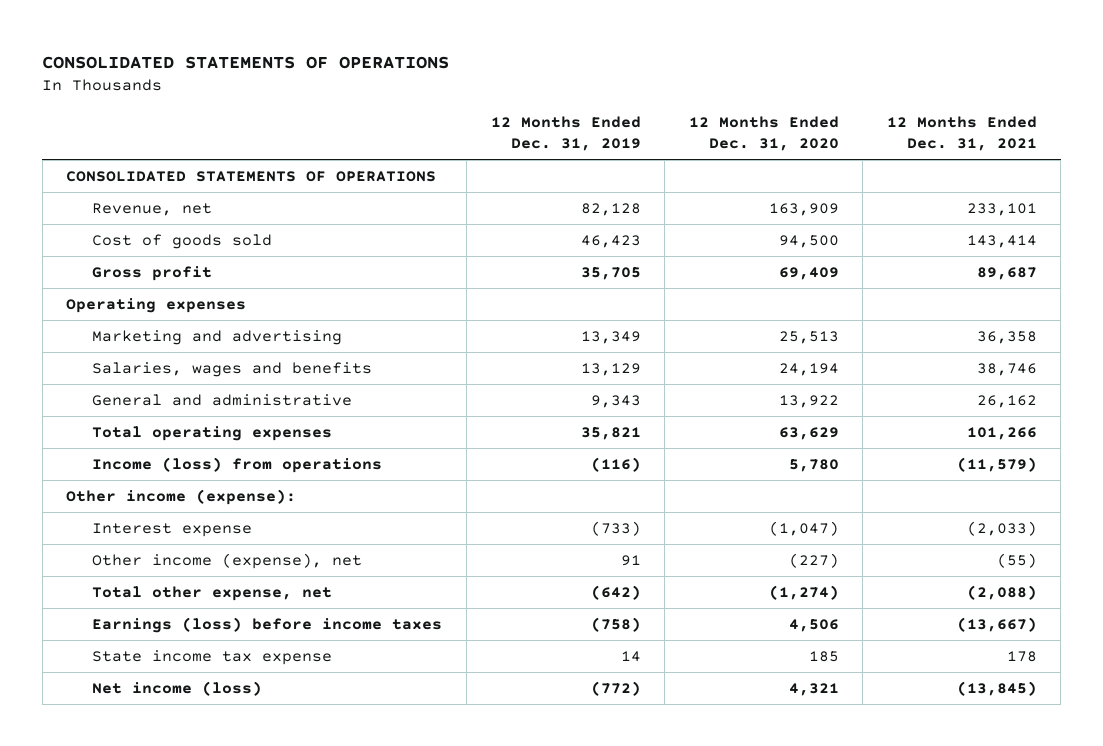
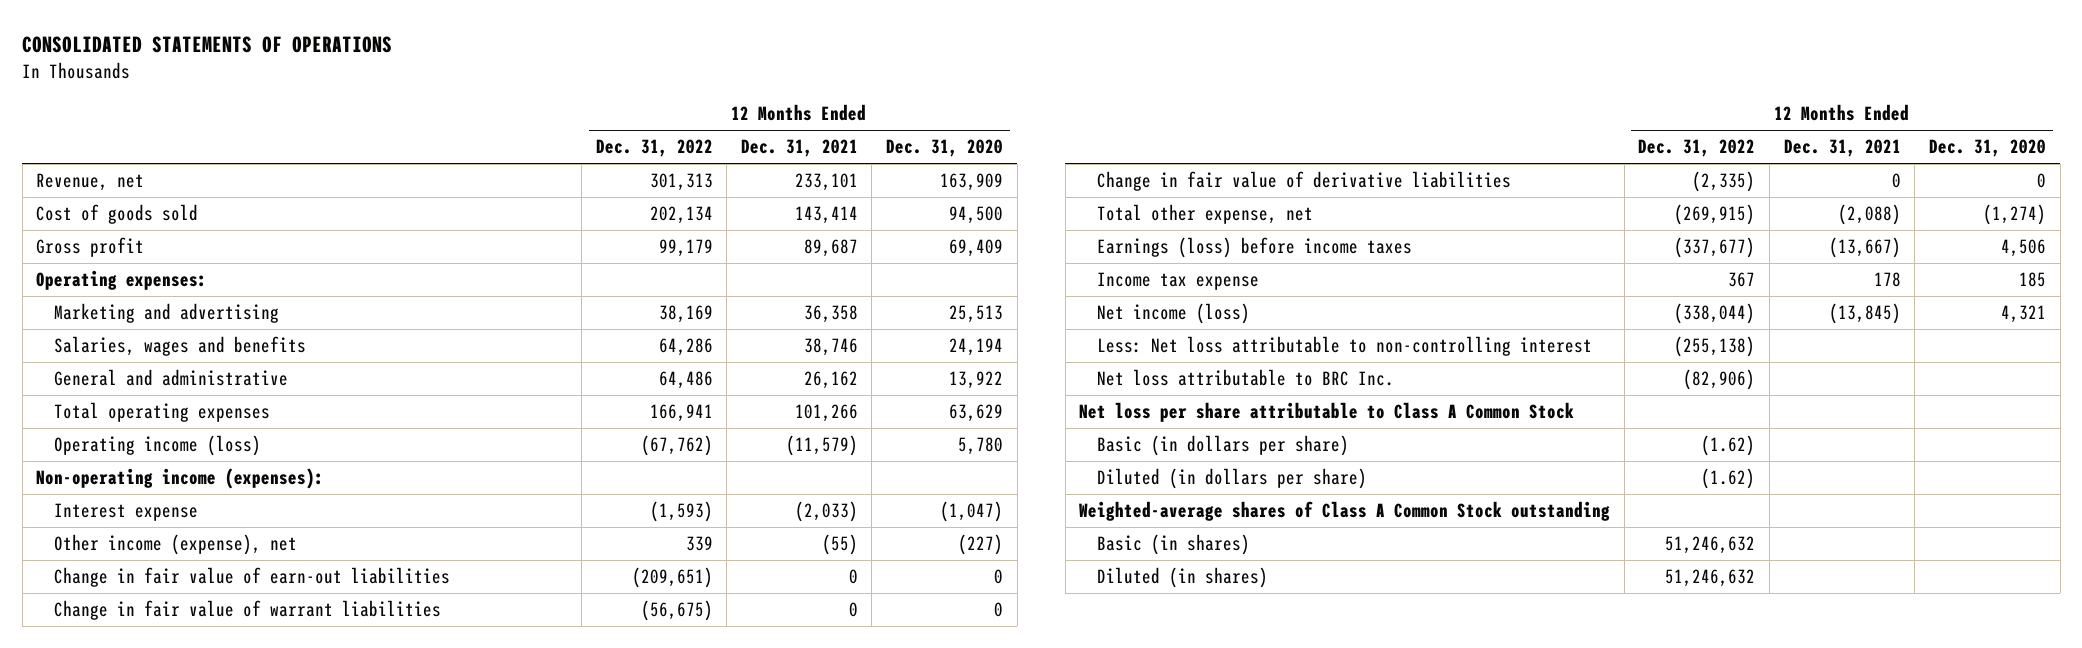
[490,116,641,151] 12 Months Ended Dec. 31, 2019 -> none
none -> [595,139,713,158] Dec. 31, 2022
[66,170,437,182] CONSOLIDATED STATEMENTS OF OPERATIONS -> none
[66,297,247,313] Operating expenses -> [36,270,208,291] Operating expenses:
[92,456,383,473] Income (loss) from operations -> [54,435,262,457] Operating income (loss)
[66,488,297,505] Other income (expense): -> [36,468,325,490] Non-operating income (expenses):
none -> [54,567,451,588] Change in fair value of earn-out liabilities
none -> [54,600,442,621] Change in fair value of warrant liabilities
none -> [1097,171,1512,192] Change in fair value of derivative liabilities
[92,649,333,665] State income tax expense -> [1097,272,1260,291] Income tax expense
none -> [1097,336,1593,357] Less: Net loss attributable to non-controlling interest
none -> [1097,369,1395,387] Net loss attributable to BRC Inc.
none -> [1079,402,1575,423] Net loss per share attributable to Class A Common Stock
none -> [1097,435,1350,457] Basic (in dollars per share)
none -> [1097,468,1368,490] Diluted (in dollars per share)
none -> [1079,501,1611,522] Weighted-average shares of Class A Common Stock outstanding
none -> [1097,534,1251,556] Basic (in shares)
none -> [1097,567,1269,589] Diluted (in shares)

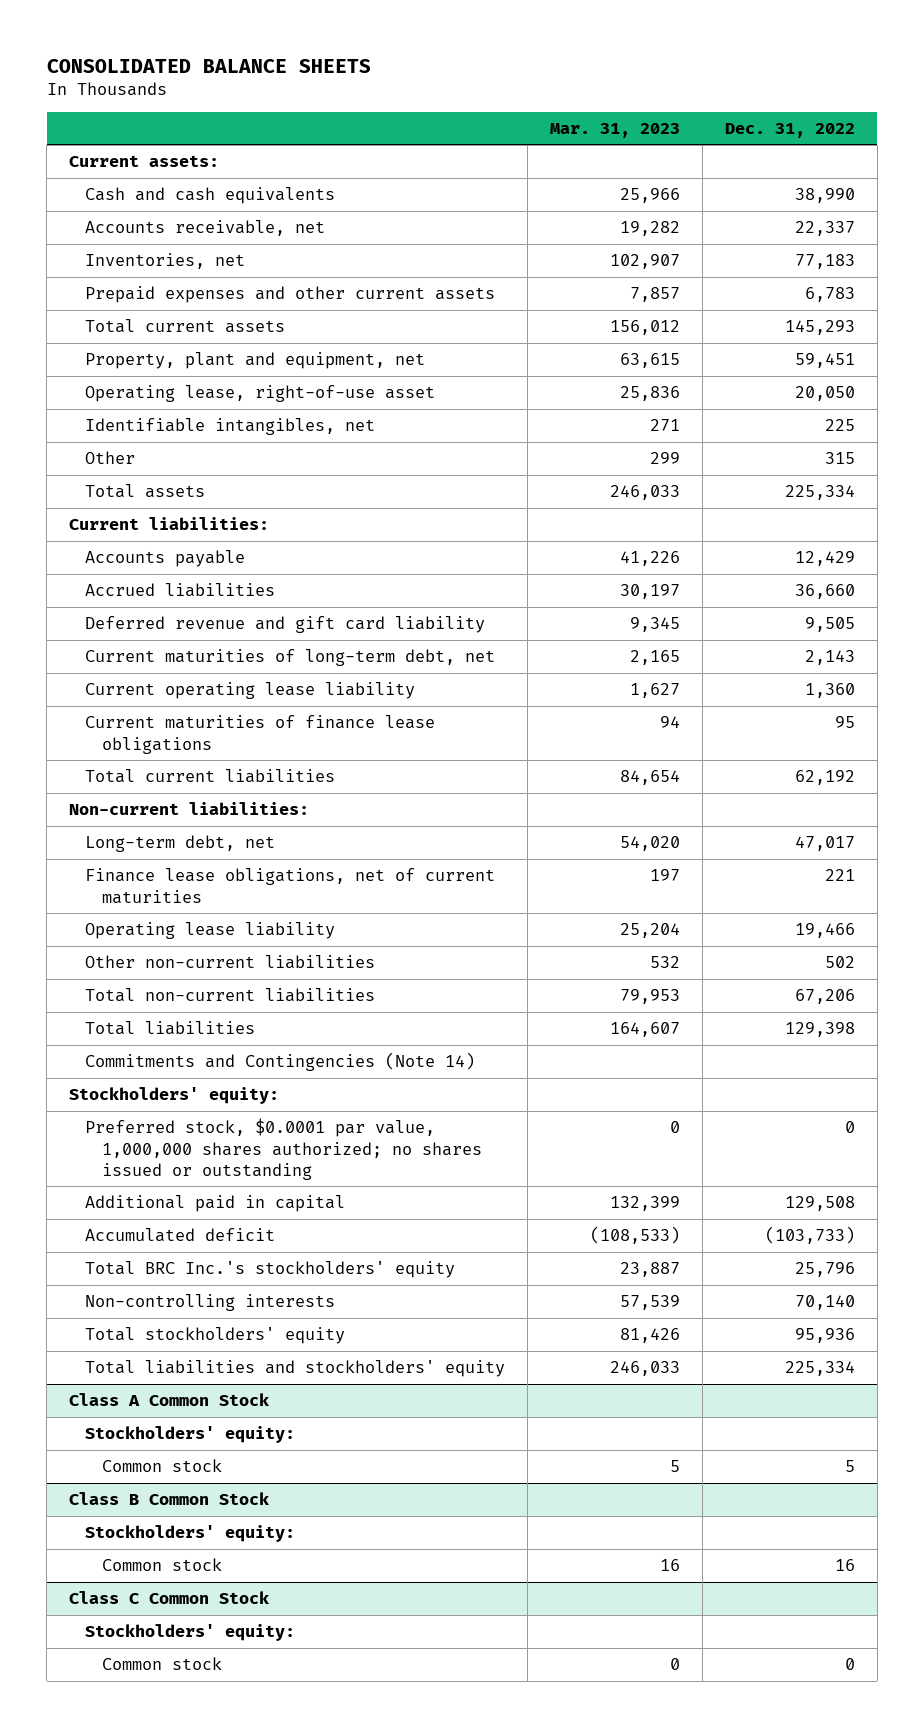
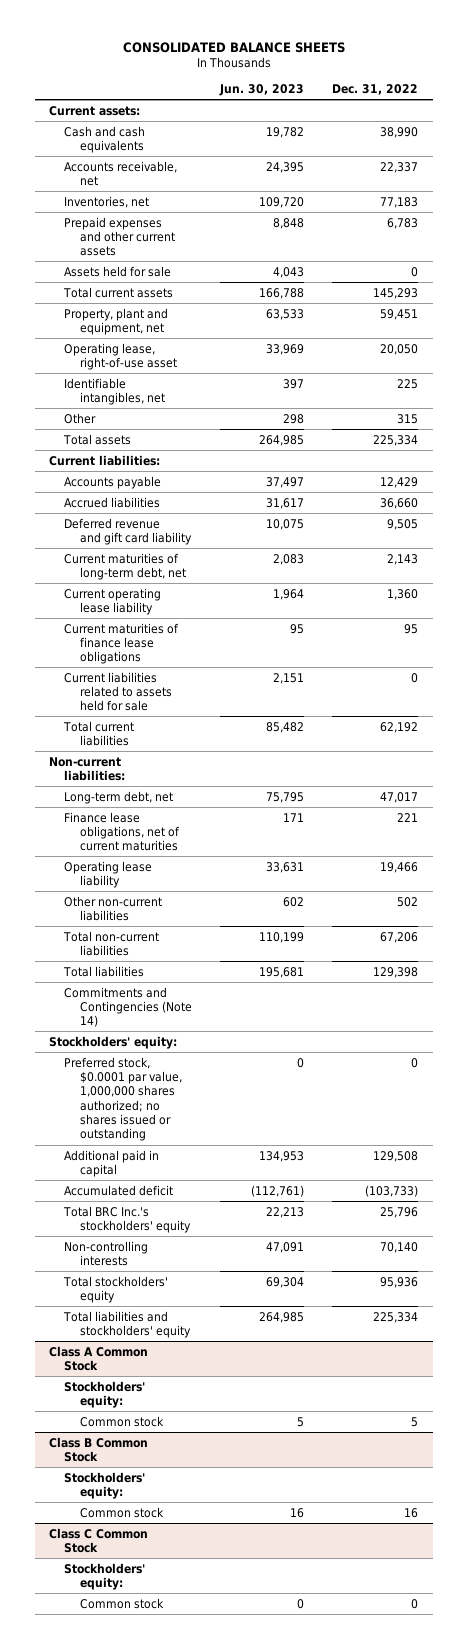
[550,123,681,139] Mar. 31, 2023 -> none
none -> [219,84,305,97] Jun. 30, 2023
none -> [64,265,172,277] Assets held for sale
none -> [64,671,173,712] Current liabilities related to assets held for sale

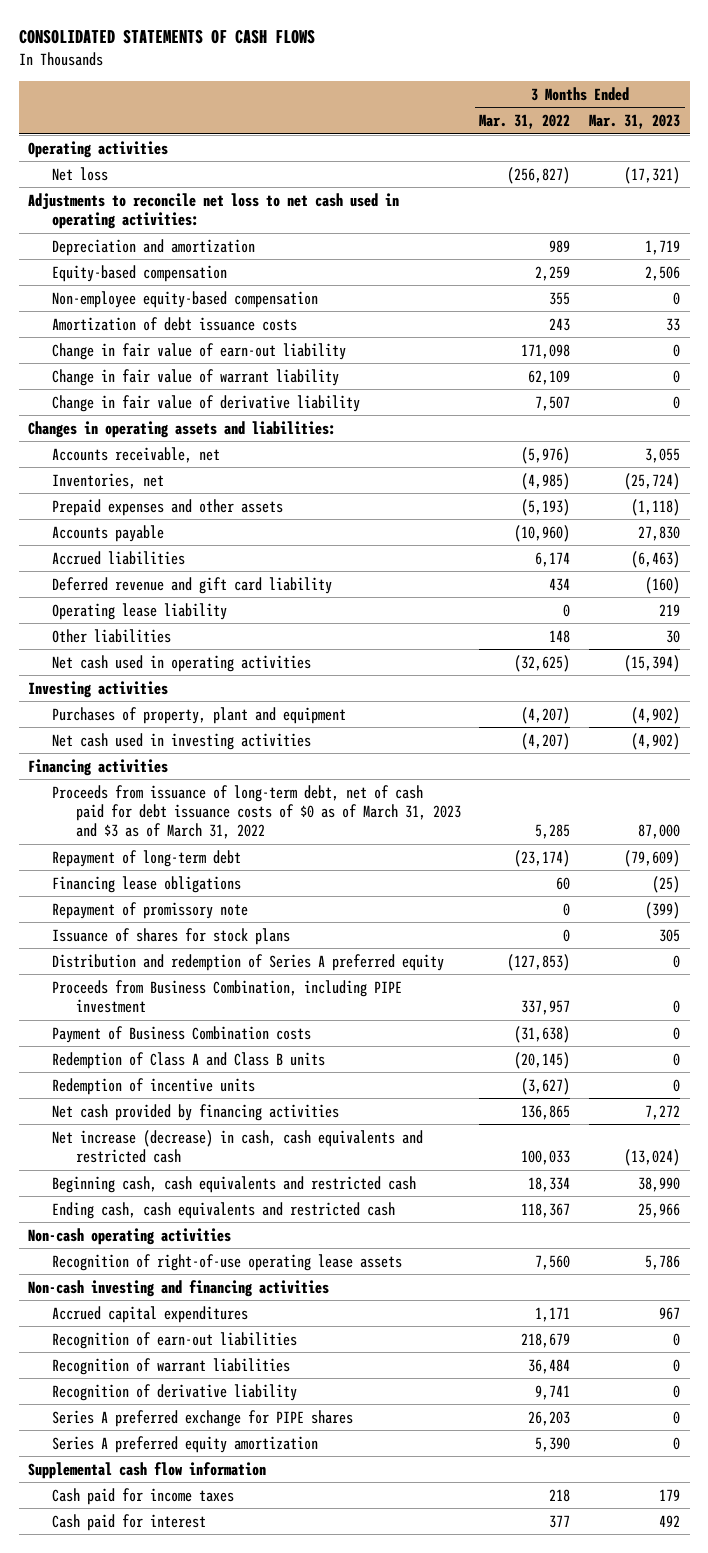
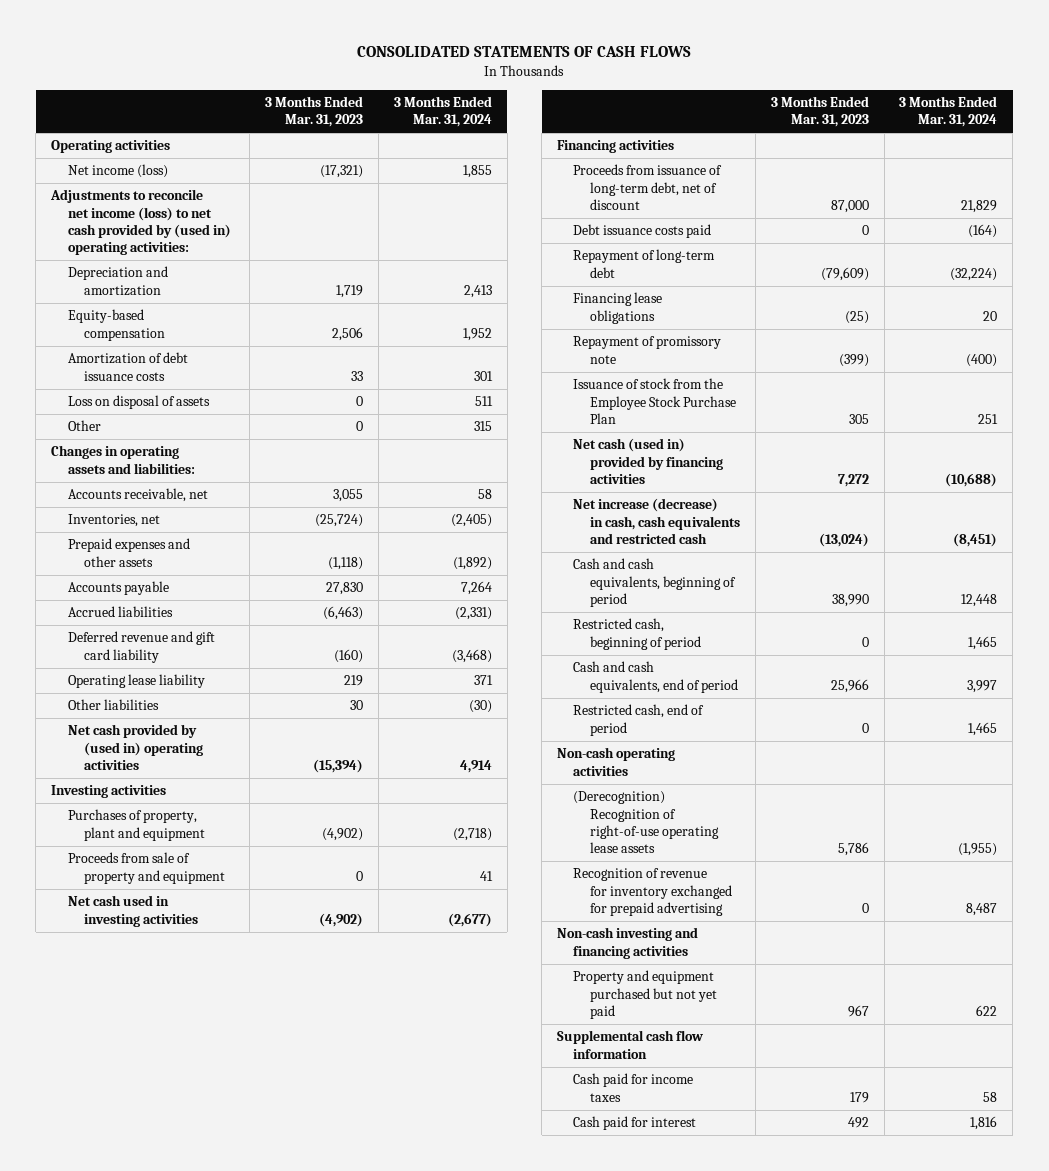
[479,114,571,130] Mar. 31, 2022 -> none
none -> [393,96,492,128] 3 Months Ended Mar. 31, 2024
[51,166,108,181] Net loss -> [67,164,168,179] Net income (loss)
[28,192,400,229] Adjustments to reconcile net loss to net cash used in operating activities: -> [50,189,231,256] Adjustments to reconcile net income (loss) to net cash provided by (used in) operating activities:
[51,290,318,308] Non-employee equity-based compensation -> none
[51,342,346,360] Change in fair value of earn-out liability -> none
[51,368,339,386] Change in fair value of warrant liability -> none
[51,394,360,412] Change in fair value of derivative liability -> none
none -> [67,395,210,410] Loss on disposal of assets
none -> [67,420,101,432] Other
[51,654,311,672] Net cash used in operating activities -> [67,724,204,771] Net cash provided by (used in) operating activities
none -> [67,852,226,884] Proceeds from sale of property and equipment
[51,784,461,840] Proceeds from issuance of long-term debt, net of cash paid for debt issuance costs of $0 as of March 31, 2023 and $3 as of March 31, 2022 -> [573,164,723,211] Proceeds from issuance of long-term debt, net of discount
none -> [573,224,712,239] Debt issuance costs paid
[51,953,444,971] Distribution and redemption of Series A preferred equity -> none
[51,979,402,1013] Proceeds from Business Combination, including PIPE investment -> none
[51,1025,311,1043] Payment of Business Combination costs -> none
[51,1051,325,1069] Redemption of Class A and Class B units -> none
[51,1077,255,1095] Redemption of incentive units -> none
[51,927,290,945] Issuance of shares for stock plans -> [573,378,737,425] Issuance of stock from the Employee Stock Purchase Plan
[51,1103,339,1121] Net cash provided by financing activities -> [573,438,724,485] Net cash (used in) provided by financing activities
[51,1175,416,1193] Beginning cash, cash equivalents and restricted cash -> [573,558,737,608] Cash and cash equivalents, beginning of period
none -> [573,618,702,650] Restricted cash, beginning of period
[51,1201,395,1219] Ending cash, cash equivalents and restricted cash -> [573,661,739,693] Cash and cash equivalents, end of period
none -> [573,704,705,736] Restricted cash, end of period
[51,1253,402,1271] Recognition of right-of-use operating lease assets -> [573,791,720,854] (Derecognition) Recognition of right-of-use operating lease assets
none -> [573,868,733,917] Recognition of revenue for inventory exchanged for prepaid advertising
[51,1331,297,1349] Recognition of earn-out liabilities -> none
[51,1357,290,1375] Recognition of warrant liabilities -> none
[51,1383,297,1401] Recognition of derivative liability -> none
[51,1409,353,1427] Series A preferred exchange for PIPE shares -> none
[51,1435,318,1453] Series A preferred equity amortization -> none
[51,1305,248,1323] Accrued capital expenditures -> [573,970,718,1020] Property and equipment purchased but not yet paid

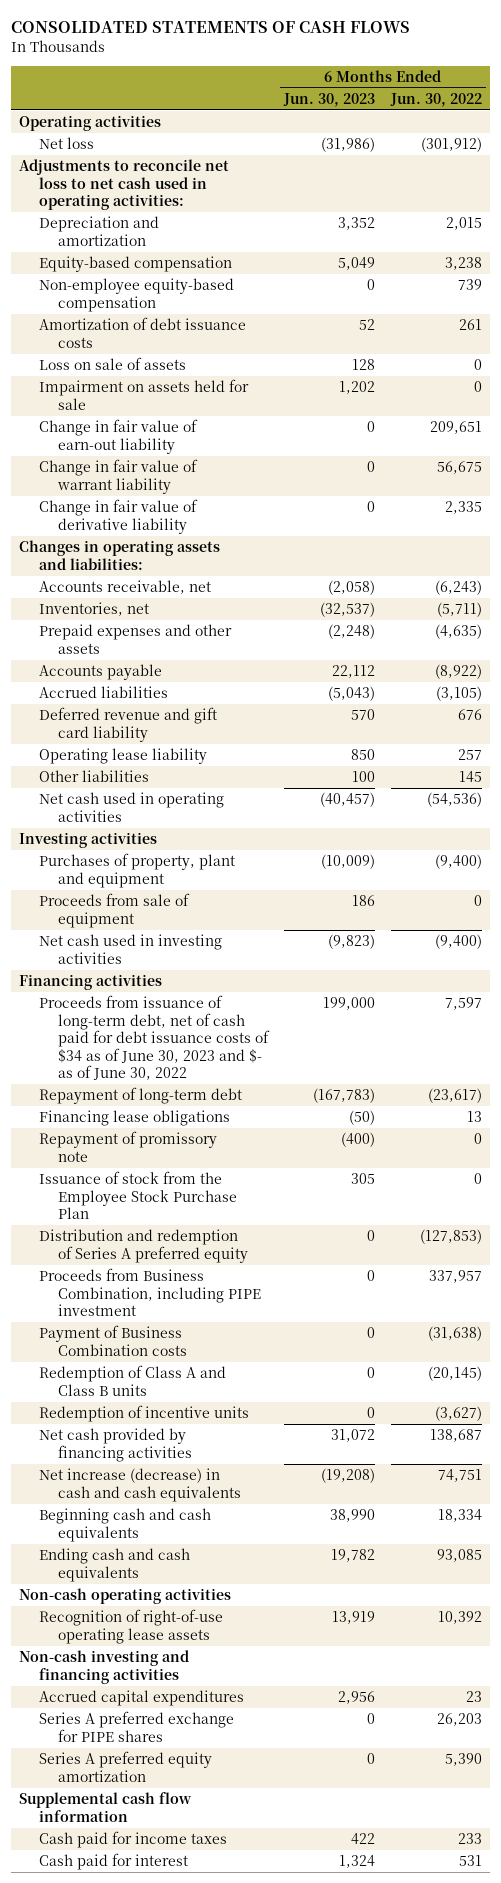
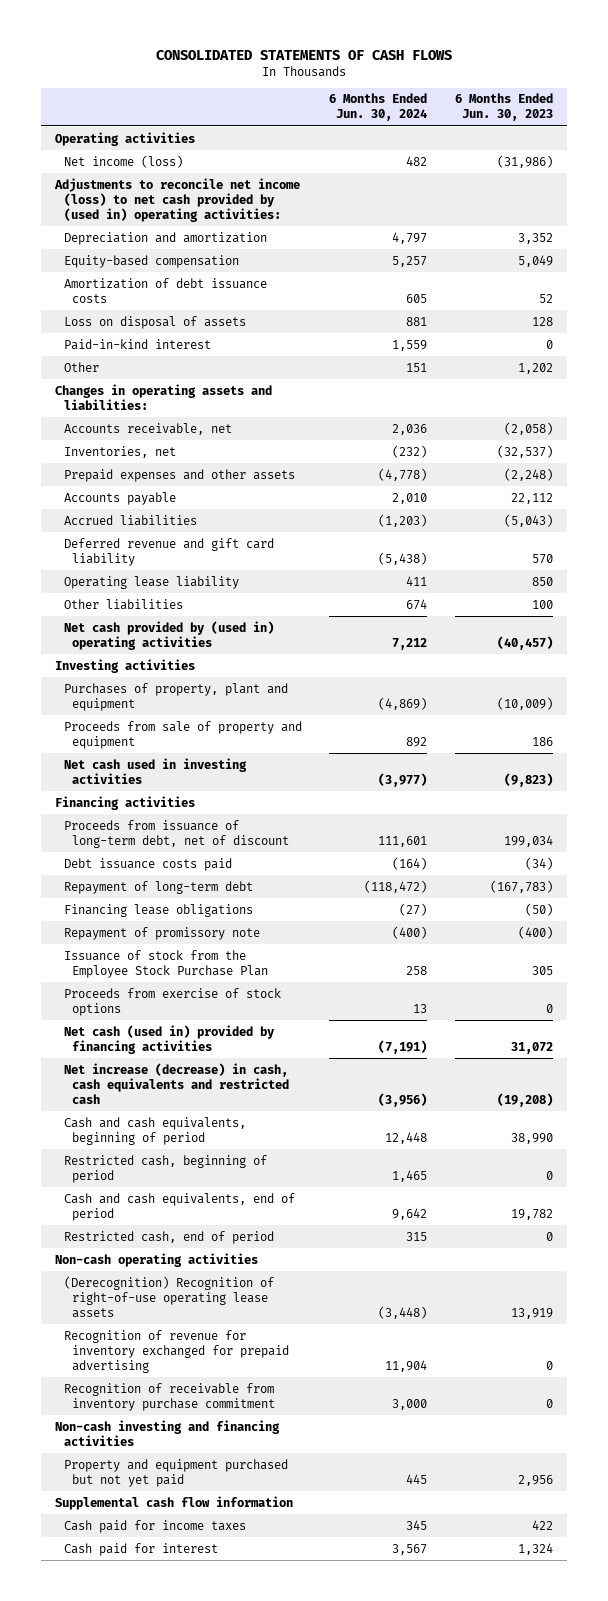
[389,92,482,107] Jun. 30, 2022 -> none
none -> [329,93,428,122] 6 Months Ended Jun. 30, 2024
[38,137,94,150] Net loss -> [63,154,183,168] Net income (loss)
[19,159,230,211] Adjustments to reconcile net loss to net cash used in operating activities: -> [54,177,301,222] Adjustments to reconcile net income (loss) to net cash provided by (used in) operating activities:
[38,278,234,312] Non-employee equity-based compensation -> none
[38,419,198,454] Change in fair value of earn-out liability -> none
[38,459,198,494] Change in fair value of warrant liability -> none
[38,499,198,534] Change in fair value of derivative liability -> none
[38,357,186,371] Loss on sale of assets -> [63,315,246,329] Loss on disposal of assets
none -> [63,338,211,350] Paid-in-kind interest
[38,379,249,410] Impairment on assets held for sale -> [63,361,99,372] Other
[38,792,224,822] Net cash used in operating activities -> [63,620,274,650] Net cash provided by (used in) operating activities
[38,893,190,928] Proceeds from sale of equipment -> [63,720,302,749] Proceeds from sale of property and equipment
[38,995,271,1081] Proceeds from issuance of long-term debt, net of cash paid for debt issuance costs of $34 as of June 30, 2023 and $- as of June 30, 2022 -> [63,819,290,848] Proceeds from issuance of long-term debt, net of discount
[323,997,376,1011] 199,000 -> [504,834,554,847] 199,034
none -> [63,857,232,871] Debt issuance costs paid
[38,1229,249,1263] Distribution and redemption of Series A preferred equity -> none
[38,1268,262,1317] Proceeds from Business Combination, including PIPE investment -> none
[38,1325,188,1356] Payment of Business Combination costs -> none
[38,1365,226,1396] Redemption of Class A and Class B units -> none
[38,1405,249,1423] Redemption of incentive units -> none
none -> [63,987,281,1016] Proceeds from exercise of stock options
[38,1428,193,1462] Net cash provided by financing activities -> [63,1024,275,1054] Net cash (used in) provided by financing activities
[38,1468,242,1502] Net increase (decrease) in cash and cash equivalents -> [63,1062,290,1104] Net increase (decrease) in cash, cash equivalents and restricted cash
[38,1508,211,1542] Beginning cash and cash equivalents -> [63,1116,246,1145] Cash and cash equivalents, beginning of period
none -> [63,1154,267,1183] Restricted cash, beginning of period
[38,1548,190,1582] Ending cash and cash equivalents -> [63,1192,295,1221] Cash and cash equivalents, end of period
none -> [63,1230,274,1244] Restricted cash, end of period
[38,1609,223,1644] Recognition of right-of-use operating lease assets -> [63,1275,274,1318] (Derecognition) Recognition of right-of-use operating lease assets
none -> [63,1329,290,1373] Recognition of revenue for inventory exchanged for prepaid advertising
none -> [63,1382,276,1411] Recognition of receivable from inventory purchase commitment
[38,1711,234,1742] Series A preferred exchange for PIPE shares -> none
[38,1751,212,1782] Series A preferred equity amortization -> none
[38,1690,244,1707] Accrued capital expenditures -> [63,1458,288,1487] Property and equipment purchased but not yet paid

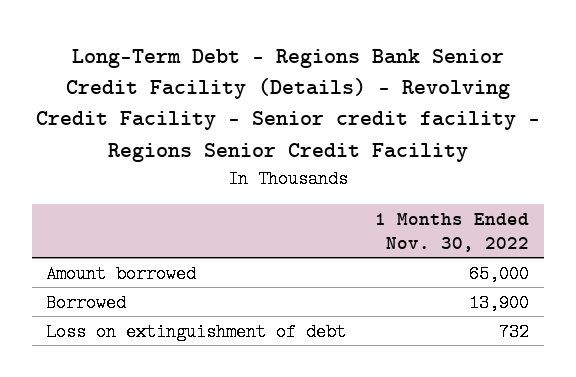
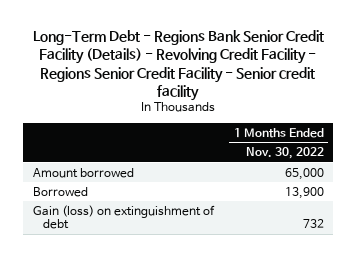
[35,48,540,162] Long-Term Debt - Regions Bank Senior Credit Facility (Details) - Revolving Credit Facility - Senior credit facility - Regions Senior Credit Facility -> [33,30,325,101] Long-Term Debt - Regions Bank Senior Credit Facility (Details) - Revolving Credit Facility - Regions Senior Credit Facility - Senior credit facility
[46,322,347,341] Loss on extinguishment of debt -> [33,204,216,230] Gain (loss) on extinguishment of debt

